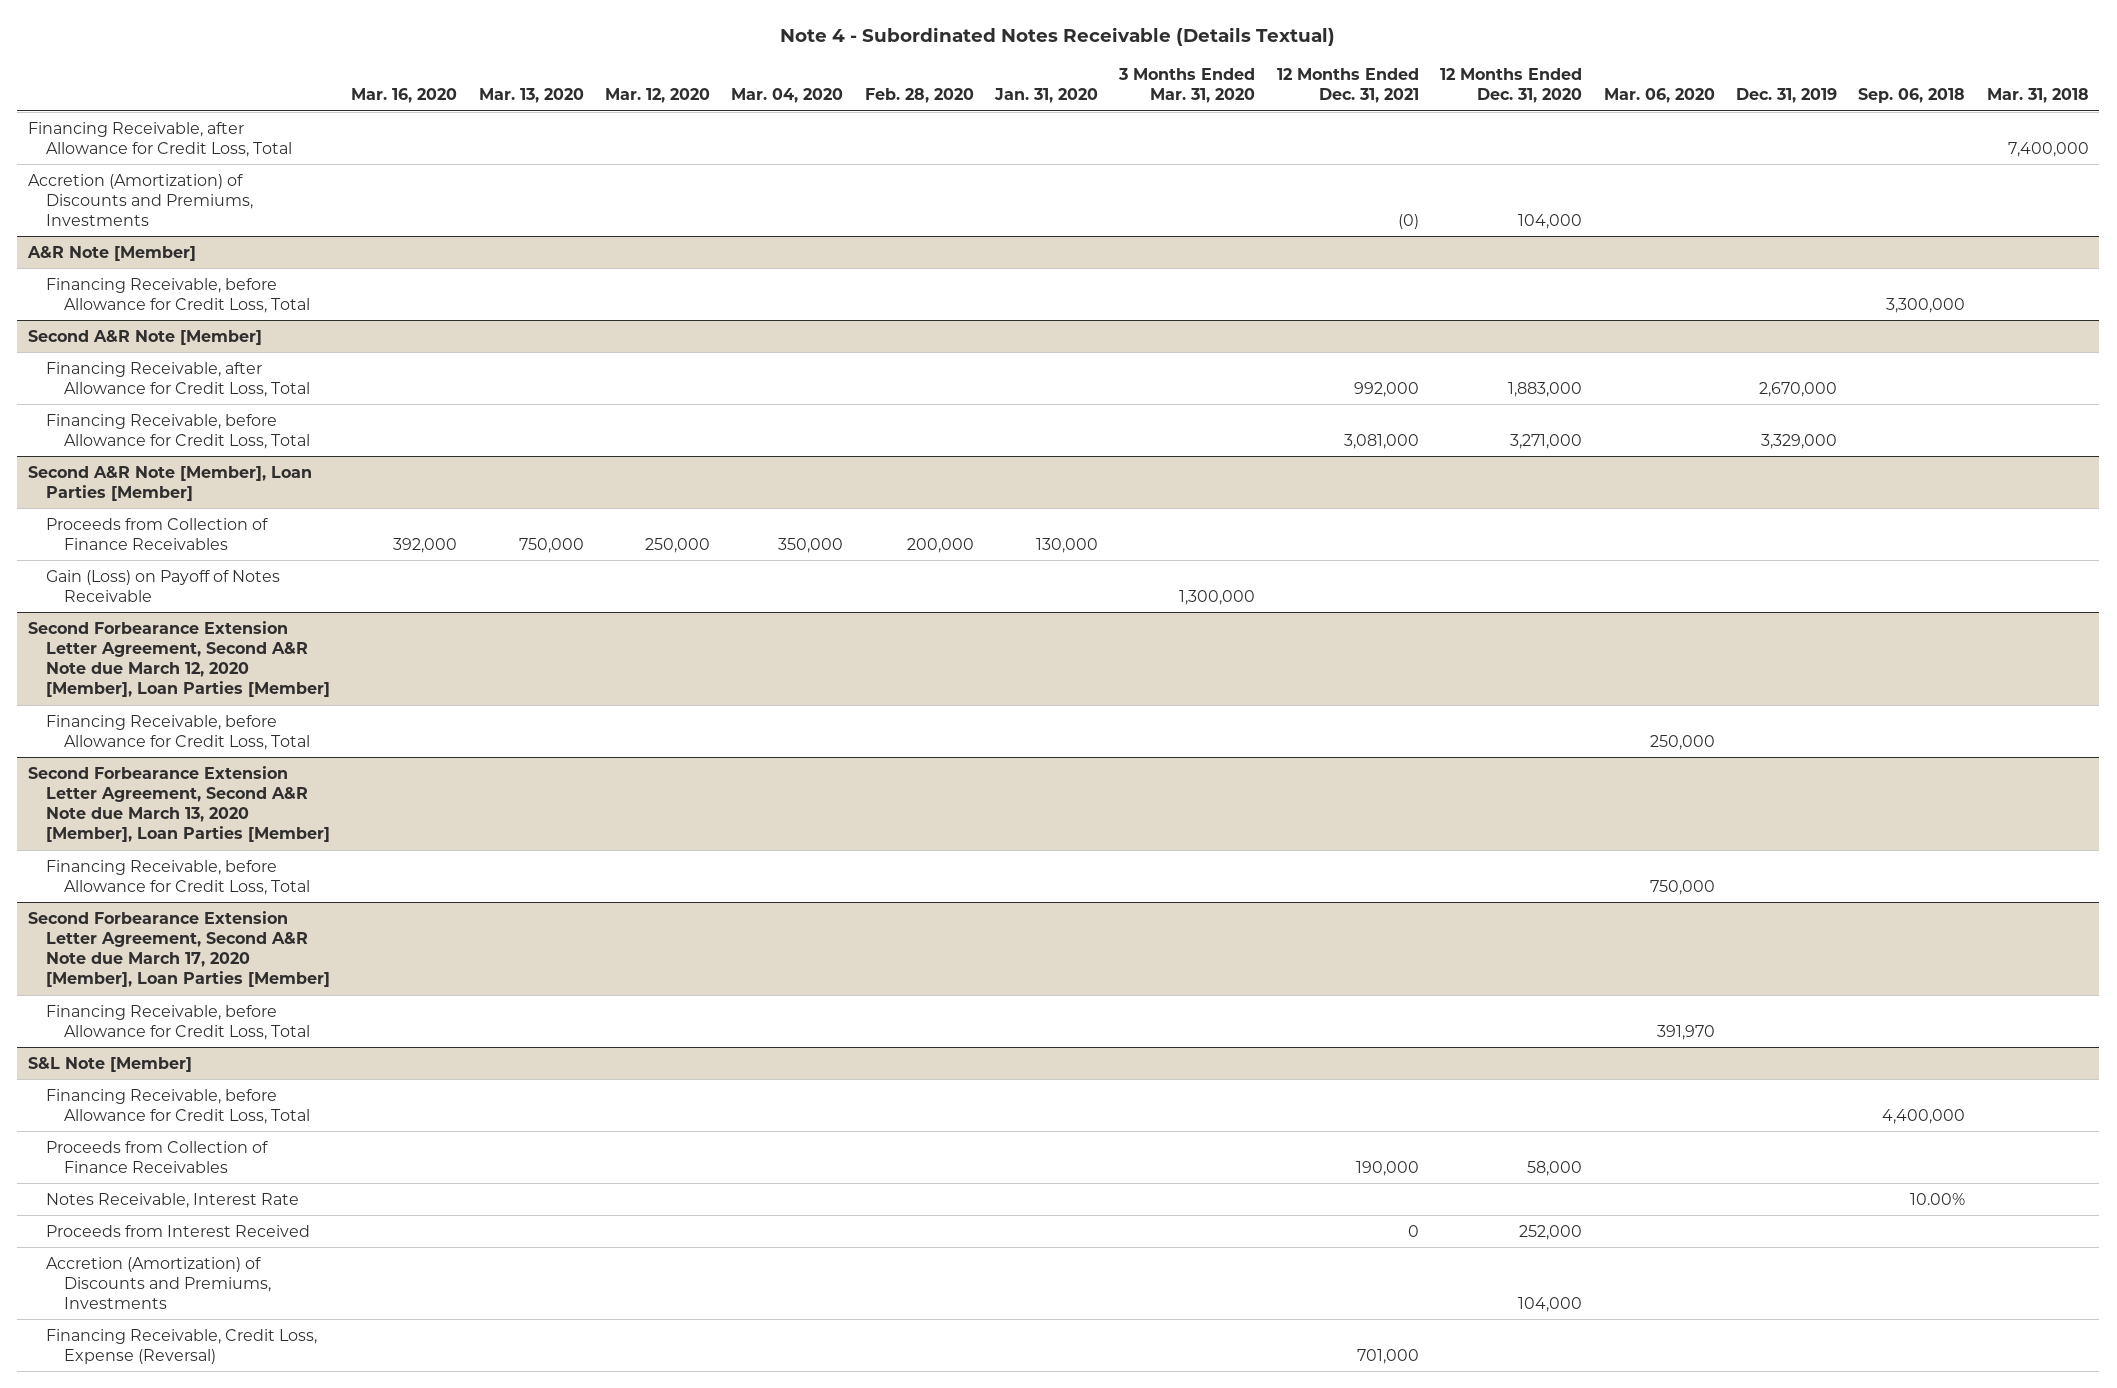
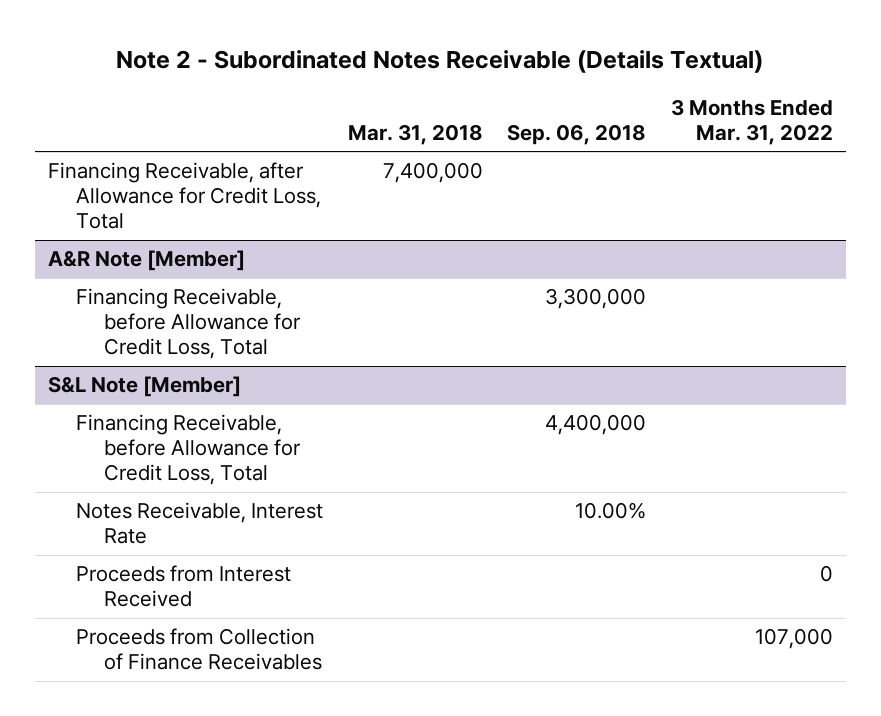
[780,27,1336,47] Note 4 - Subordinated Notes Receivable (Details Textual) -> [116,49,764,73] Note 2 - Subordinated Notes Receivable (Details Textual)
[351,88,458,104] Mar. 16, 2020 -> none
[478,88,584,104] Mar. 13, 2020 -> none
[605,88,711,104] Mar. 12, 2020 -> none
[731,88,844,104] Mar. 04, 2020 -> none
[864,88,974,104] Feb. 28, 2020 -> none
[994,88,1099,104] Jan. 31, 2020 -> none
[1118,67,1256,104] 3 Months Ended Mar. 31, 2020 -> none
[1276,67,1419,104] 12 Months Ended Dec. 31, 2021 -> none
[1440,67,1583,104] 12 Months Ended Dec. 31, 2020 -> none
[1603,88,1715,104] Mar. 06, 2020 -> none
[1735,88,1837,104] Dec. 31, 2019 -> none
none -> [671,98,834,145] 3 Months Ended Mar. 31, 2022
[28,173,253,227] Accretion (Amortization) of Discounts and Premiums, Investments -> none
[28,329,263,345] Second A&R Note [Member] -> none
[45,361,310,397] Financing Receivable, after Allowance for Credit Loss, Total -> none
[45,413,310,449] Financing Receivable, before Allowance for Credit Loss, Total -> none
[28,465,313,501] Second A&R Note [Member], Loan Parties [Member] -> none
[45,517,268,550] Proceeds from Collection of Finance Receivables -> none
[45,569,280,602] Gain (Loss) on Payoff of Notes Receivable -> none
[28,620,330,698] Second Forbearance Extension Letter Agreement, Second A&R Note due March 12, 2020 [Member], Loan Parties [Member] -> none
[45,714,310,750] Financing Receivable, before Allowance for Credit Loss, Total -> none
[28,765,330,843] Second Forbearance Extension Letter Agreement, Second A&R Note due March 13, 2020 [Member], Loan Parties [Member] -> none
[45,859,310,895] Financing Receivable, before Allowance for Credit Loss, Total -> none
[28,910,330,988] Second Forbearance Extension Letter Agreement, Second A&R Note due March 17, 2020 [Member], Loan Parties [Member] -> none
[45,1004,310,1040] Financing Receivable, before Allowance for Credit Loss, Total -> none
[45,1256,271,1310] Accretion (Amortization) of Discounts and Premiums, Investments -> none
[45,1328,317,1364] Financing Receivable, Credit Loss, Expense (Reversal) -> none
[45,1140,268,1173] Proceeds from Collection of Finance Receivables -> [75,628,322,671] Proceeds from Collection of Finance Receivables

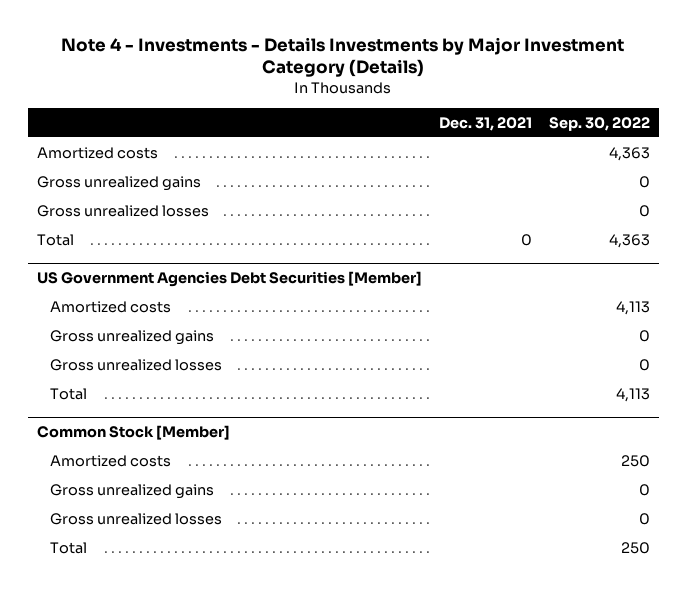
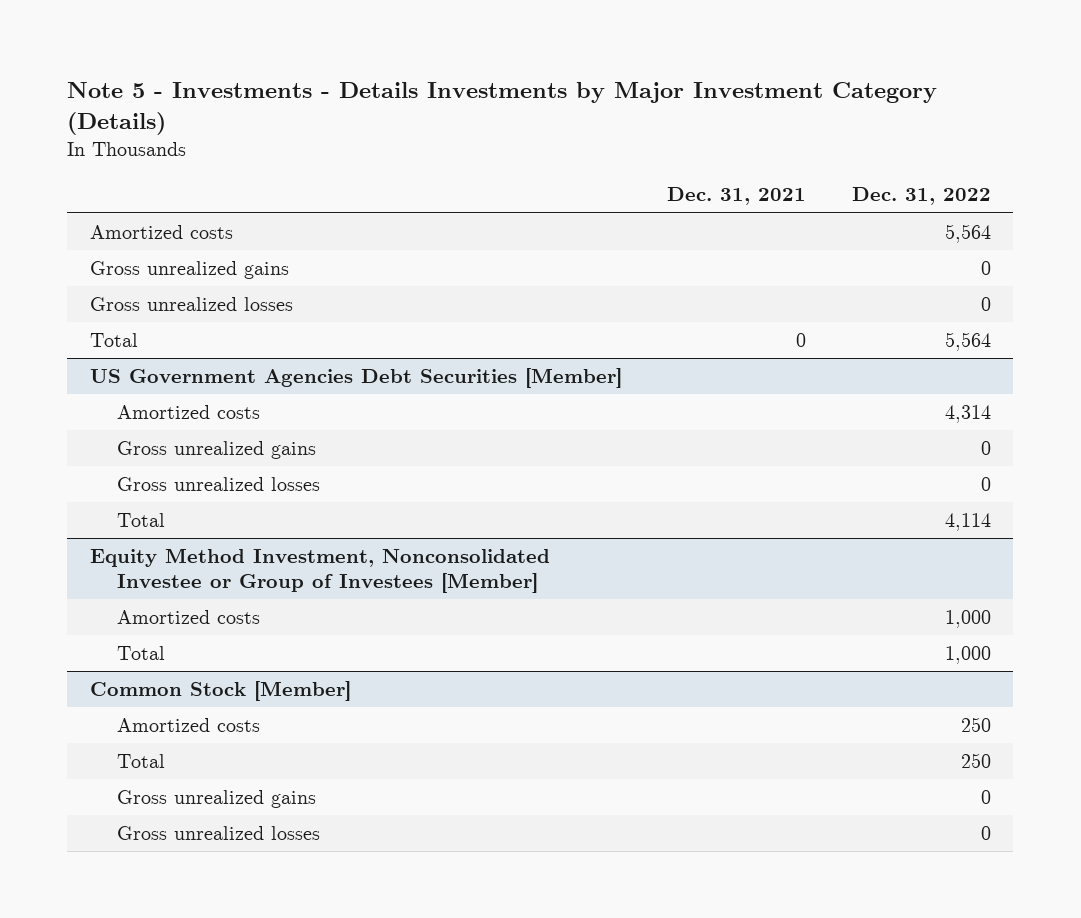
[61,36,625,78] Note 4 - Investments - Details Investments by Major Investment Category (Details) -> [67,82,938,136] Note 5 - Investments - Details Investments by Major Investment Category (Details)
[549,116,651,131] Sep. 30, 2022 -> none
none -> [851,187,991,206] Dec. 31, 2022
none -> [89,548,550,593] Equity Method Investment, Nonconsolidated Investee or Group of Investees [Member]
none -> [117,610,261,625] Amortized costs
none -> [117,646,166,661] Total
[50,541,88,554] Total -> [117,754,166,769] Total

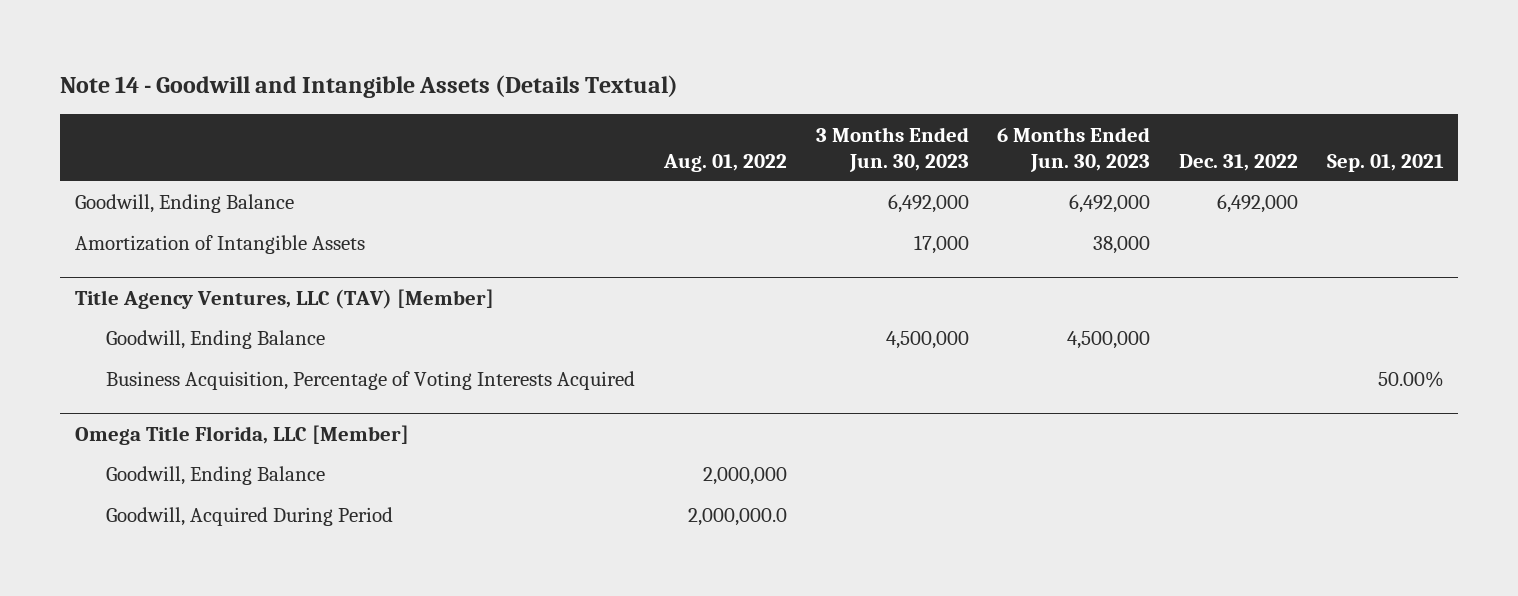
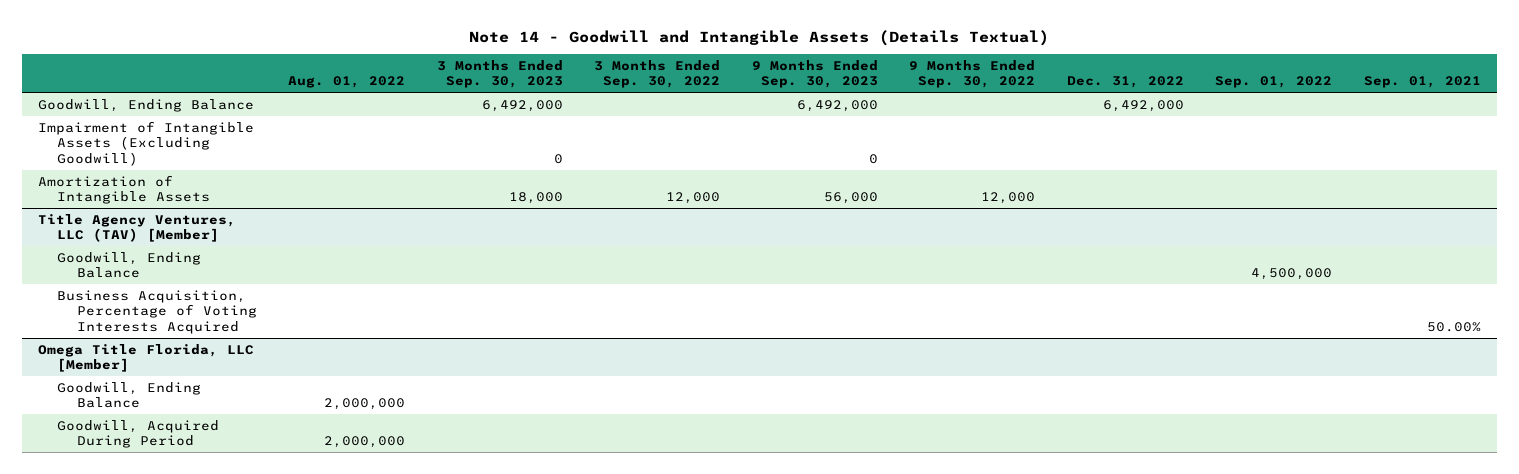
[815,126,969,172] 3 Months Ended Jun. 30, 2023 -> none
[997,126,1151,172] 6 Months Ended Jun. 30, 2023 -> none
none -> [436,60,563,89] 3 Months Ended Sep. 30, 2023
none -> [594,60,721,89] 3 Months Ended Sep. 30, 2022
none -> [751,60,878,89] 9 Months Ended Sep. 30, 2023
none -> [909,60,1036,89] 9 Months Ended Sep. 30, 2022
none -> [1215,76,1333,89] Sep. 01, 2022
none -> [37,120,254,166] Impairment of Intangible Assets (Excluding Goodwill)
[687,508,787,527] 2,000,000.0 -> [324,436,406,449] 2,000,000

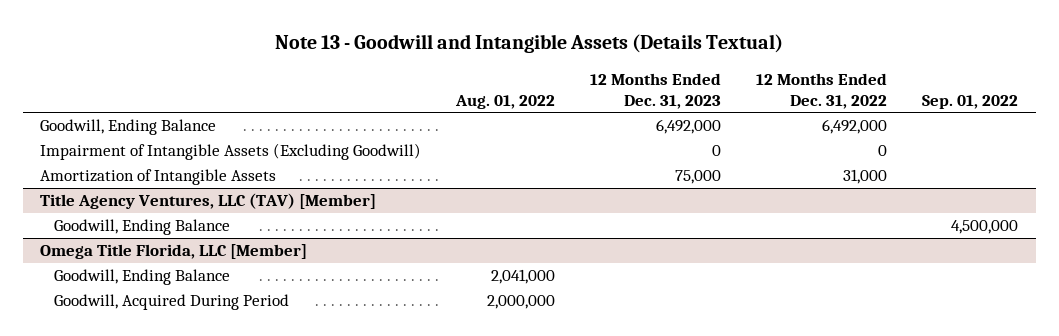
[469,29,1050,46] Note 14 - Goodwill and Intangible Assets (Details Textual) -> [275,34,784,54] Note 13 - Goodwill and Intangible Assets (Details Textual)
[436,60,563,89] 3 Months Ended Sep. 30, 2023 -> none
[594,60,721,89] 3 Months Ended Sep. 30, 2022 -> none
[751,60,878,89] 9 Months Ended Sep. 30, 2023 -> none
[909,60,1036,89] 9 Months Ended Sep. 30, 2022 -> none
[1066,76,1184,89] Dec. 31, 2022 -> none
[1363,76,1481,89] Sep. 01, 2021 -> none
none -> [590,72,722,109] 12 Months Ended Dec. 31, 2023
none -> [756,72,888,109] 12 Months Ended Dec. 31, 2022
[57,289,257,334] Business Acquisition, Percentage of Voting Interests Acquired -> none
[324,398,406,411] 2,000,000 -> [491,269,556,285] 2,041,000

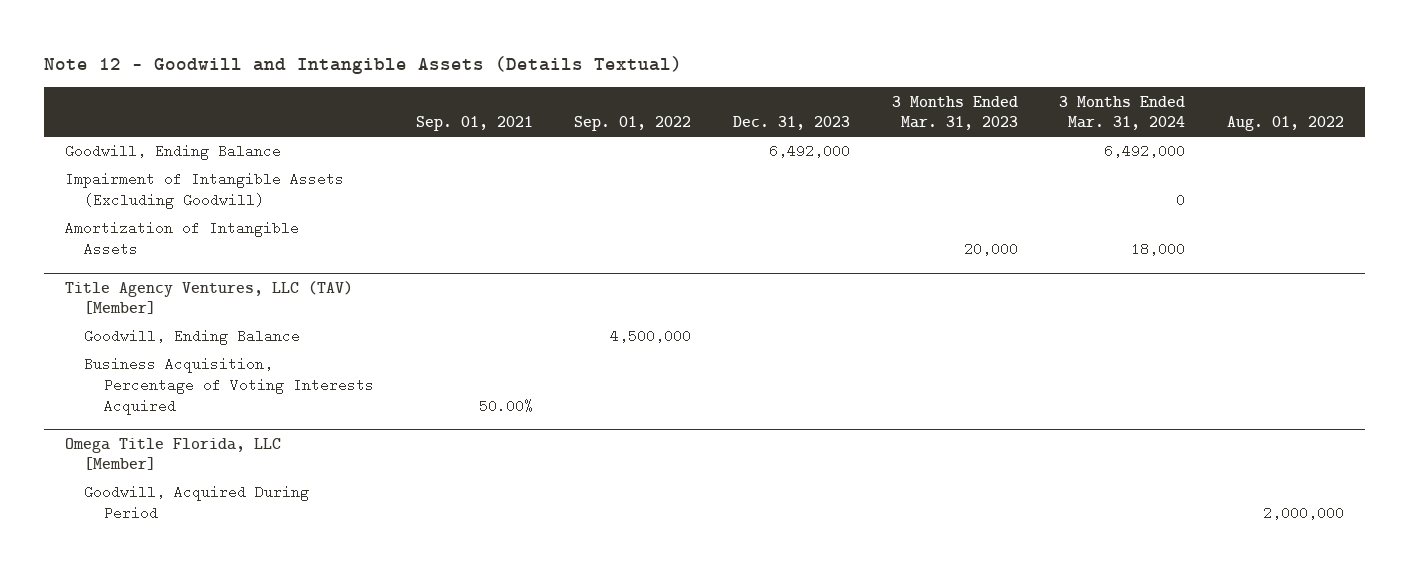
[275,34,784,54] Note 13 - Goodwill and Intangible Assets (Details Textual) -> [44,56,683,75] Note 12 - Goodwill and Intangible Assets (Details Textual)
[590,72,722,109] 12 Months Ended Dec. 31, 2023 -> none
[756,72,888,109] 12 Months Ended Dec. 31, 2022 -> none
none -> [415,116,533,132] Sep. 01, 2021
none -> [732,116,850,131] Dec. 31, 2023
none -> [891,95,1018,131] 3 Months Ended Mar. 31, 2023
none -> [1059,95,1186,131] 3 Months Ended Mar. 31, 2024
none -> [84,357,374,415] Business Acquisition, Percentage of Voting Interests Acquired
[54,269,231,286] Goodwill, Ending Balance -> none

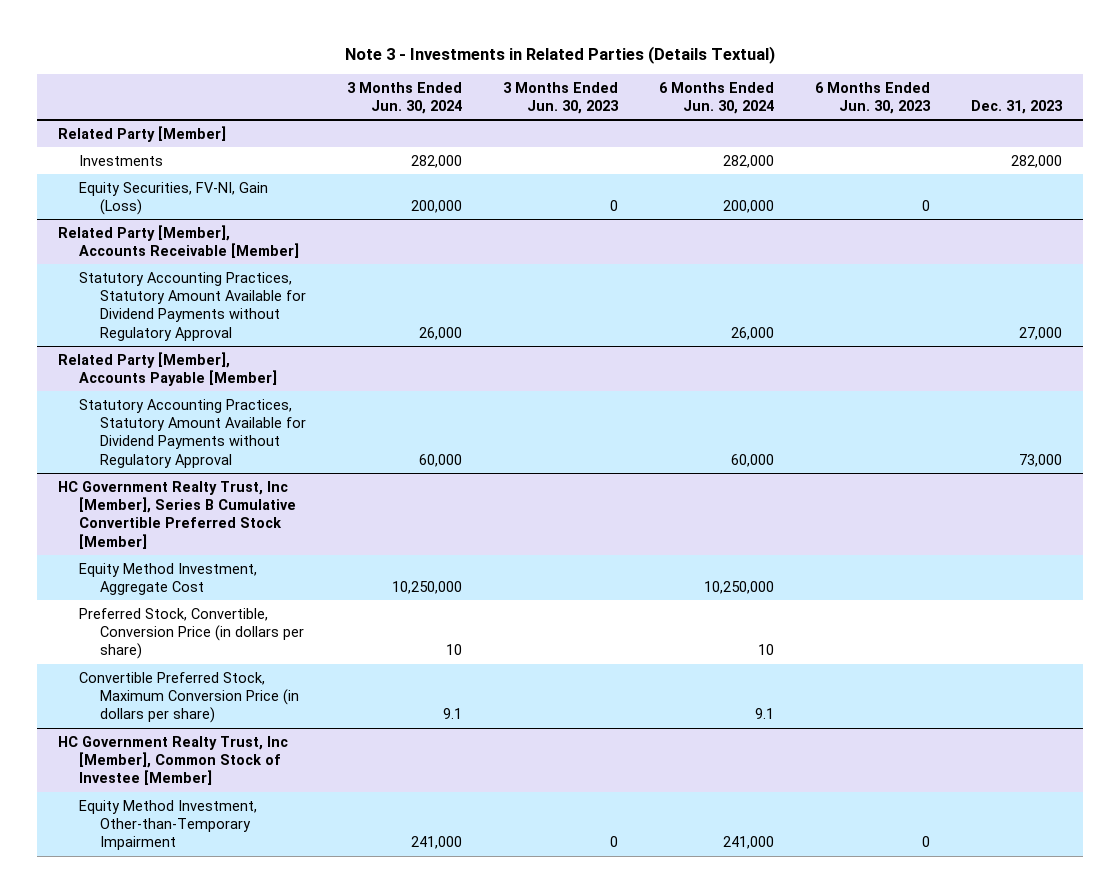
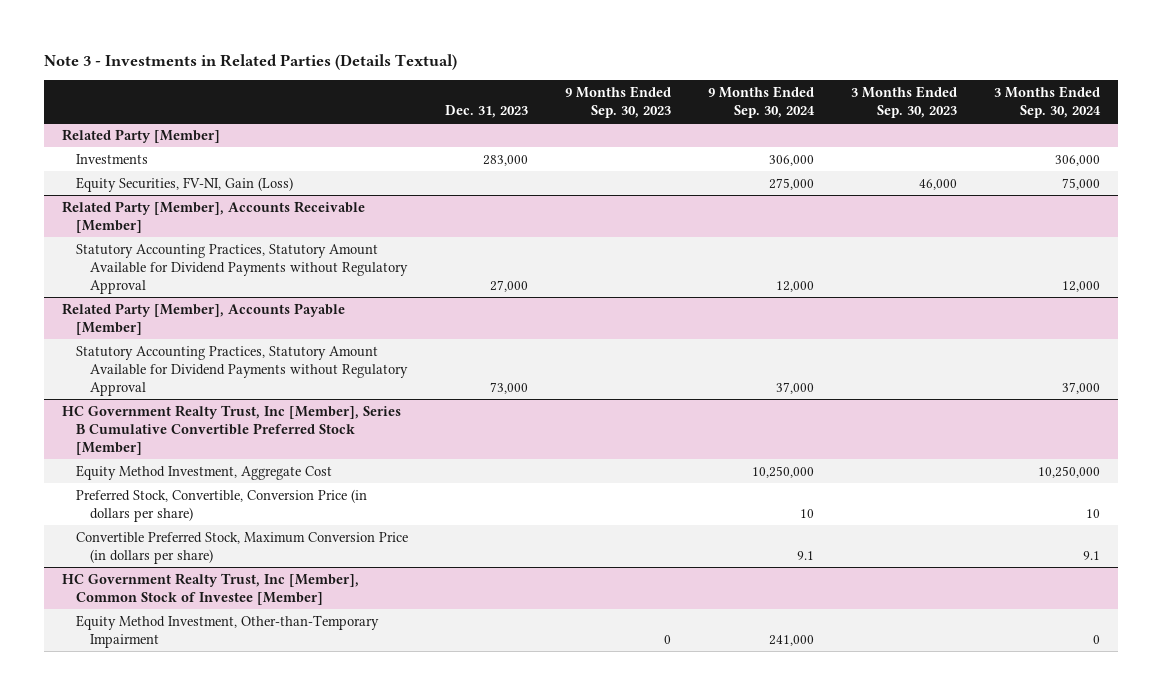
[346,81,462,114] 3 Months Ended Jun. 30, 2024 -> none
[503,81,620,114] 3 Months Ended Jun. 30, 2023 -> none
[659,81,775,114] 6 Months Ended Jun. 30, 2024 -> none
[815,81,932,114] 6 Months Ended Jun. 30, 2023 -> none
none -> [564,85,671,119] 9 Months Ended Sep. 30, 2023
none -> [707,85,815,119] 9 Months Ended Sep. 30, 2024
none -> [850,85,957,119] 3 Months Ended Sep. 30, 2023
none -> [993,85,1101,119] 3 Months Ended Sep. 30, 2024
[1011,154,1063,168] 282,000 -> [483,154,529,166] 283,000

